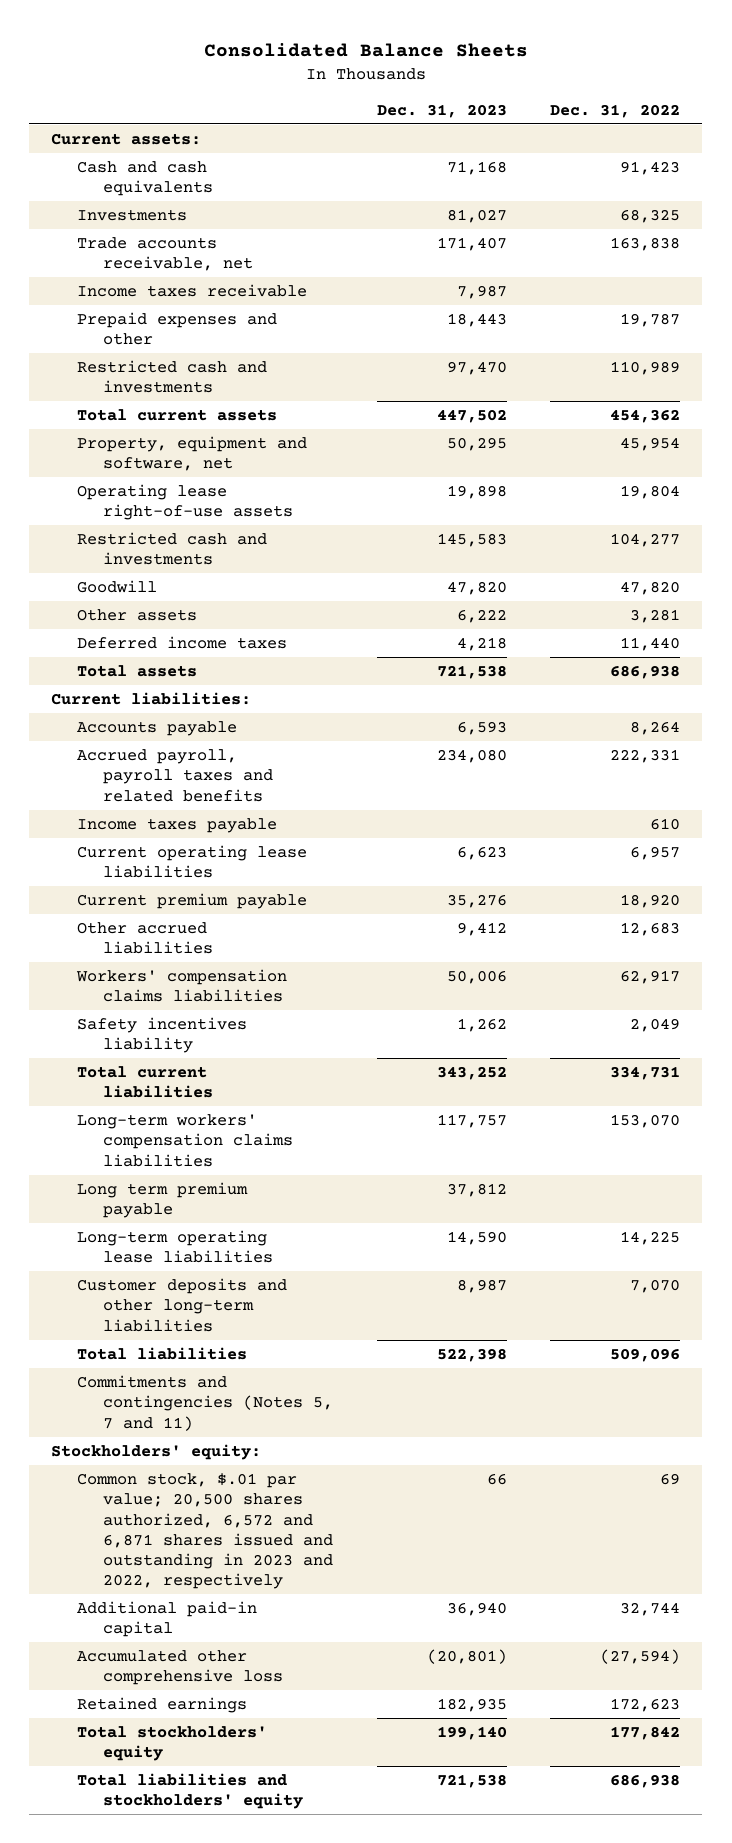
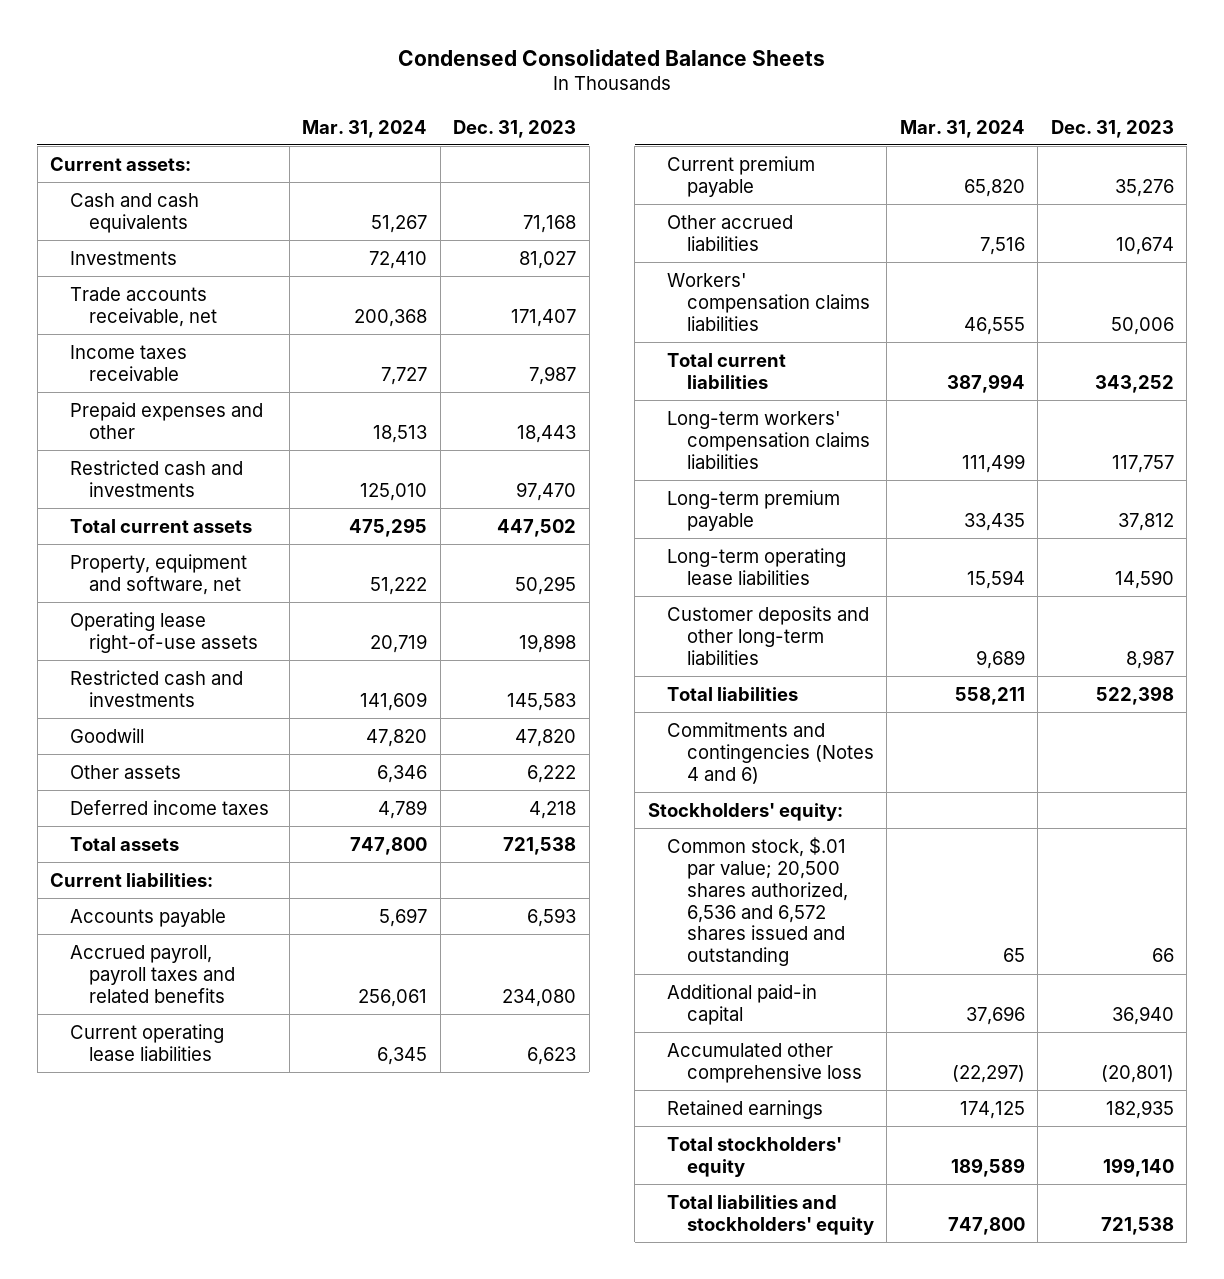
[203,42,528,57] Consolidated Balance Sheets -> [397,48,825,66] Condensed Consolidated Balance Sheets
[550,103,681,118] Dec. 31, 2022 -> none
none -> [302,119,428,138] Mar. 31, 2024
[77,817,278,833] Income taxes payable -> none
[456,921,507,936] 9,412 -> [1115,236,1174,255] 10,674
[77,1016,248,1054] Safety incentives liability -> none
[77,1181,249,1219] Long term premium payable -> [667,489,841,531] Long-term premium payable
[77,1374,333,1431] Commitments and contingencies (Notes 5, 7 and 11) -> [667,721,874,784] Commitments and contingencies (Notes 4 and 6)
[77,1472,333,1590] Common stock, $.01 par value; 20,500 shares authorized, 6,572 and 6,871 shares issued and outstanding in 2023 and 2022, respectively -> [667,836,848,967] Common stock, $.01 par value; 20,500 shares authorized, 6,536 and 6,572 shares issued and outstanding

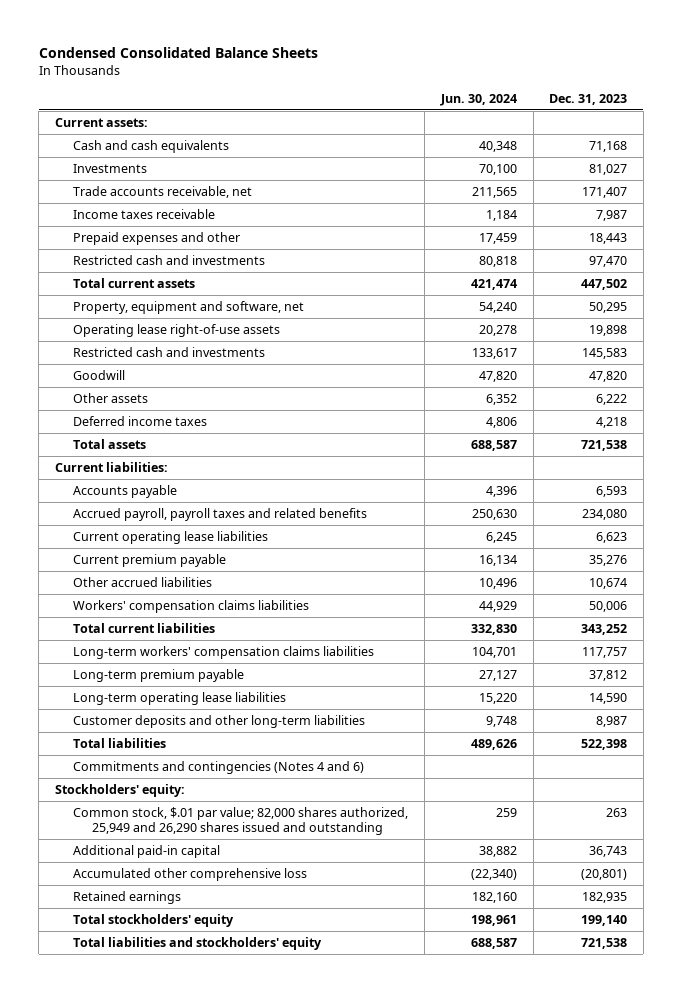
[302,119,428,138] Mar. 31, 2024 -> none
none -> [439,93,517,106] Jun. 30, 2024
[667,836,848,967] Common stock, $.01 par value; 20,500 shares authorized, 6,536 and 6,572 shares issued and outstanding -> [73,806,409,836] Common stock, $.01 par value; 82,000 shares authorized, 25,949 and 26,290 shares issued and outstanding
[1151,948,1174,963] 66 -> [606,807,628,817] 263
[1111,1005,1174,1025] 36,940 -> [589,845,628,857] 36,743

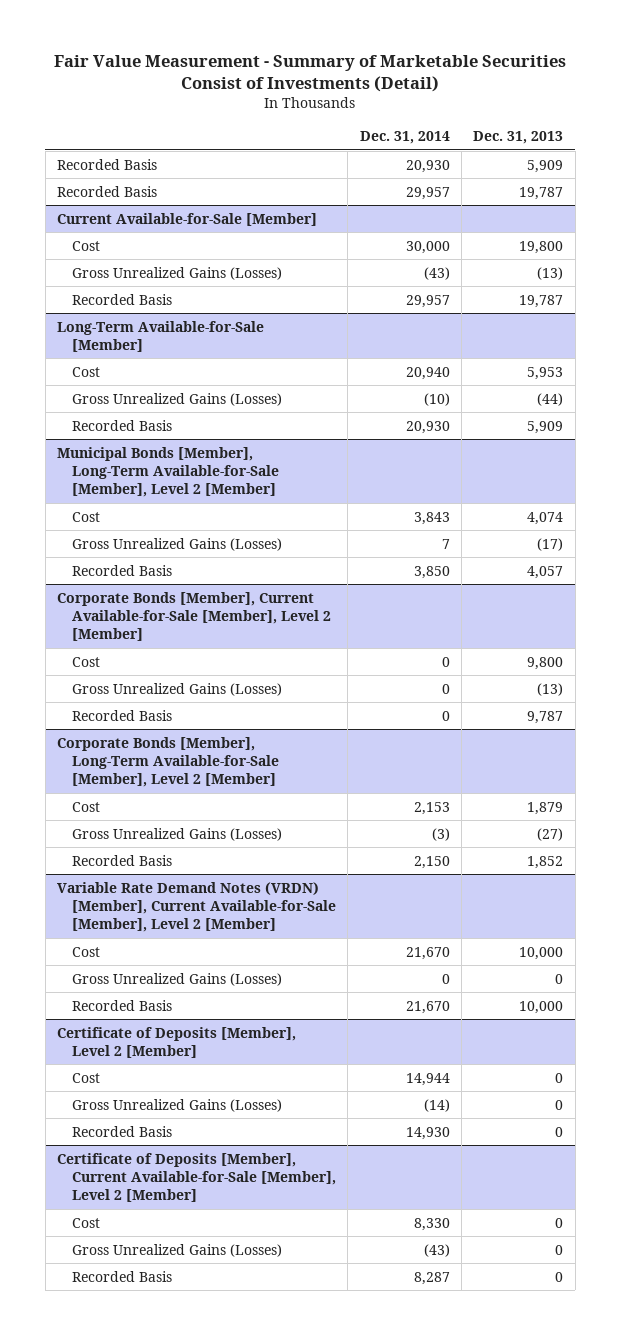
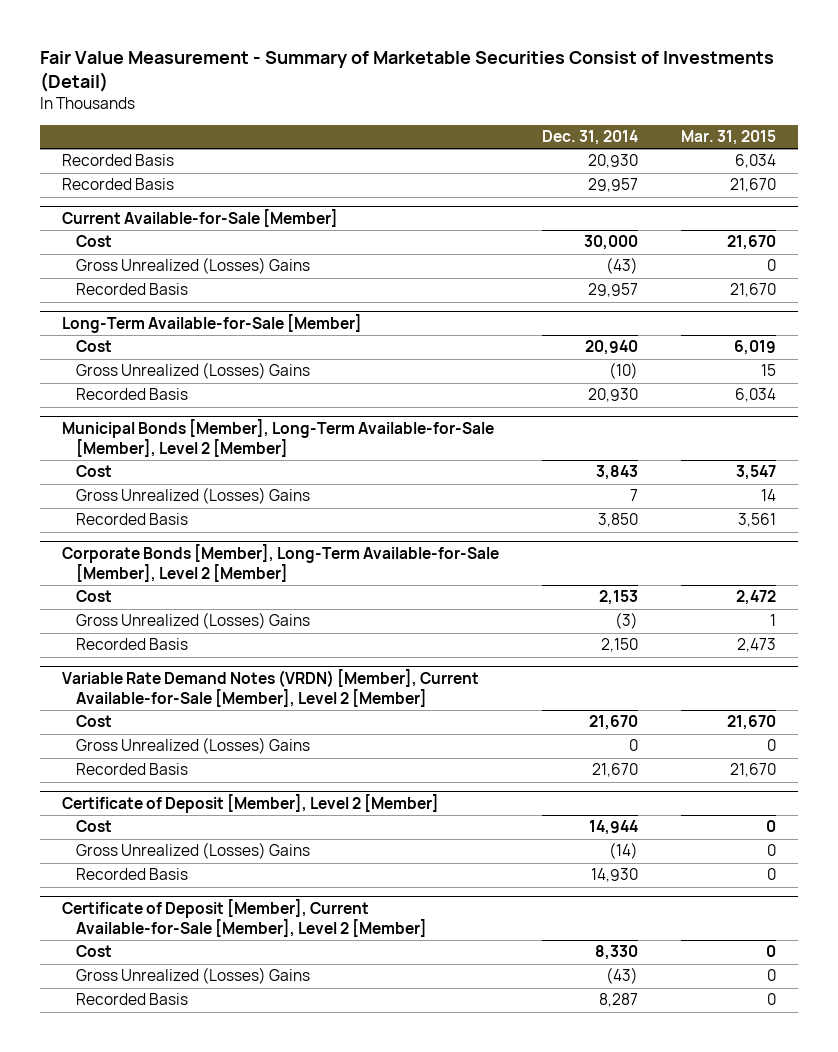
[473,131,564,145] Dec. 31, 2013 -> none
none -> [681,130,777,146] Mar. 31, 2015
[72,266,283,280] Gross Unrealized Gains (Losses) -> [75,257,310,275] Gross Unrealized (Losses) Gains
[72,392,283,406] Gross Unrealized Gains (Losses) -> [75,362,310,380] Gross Unrealized (Losses) Gains
[72,537,283,551] Gross Unrealized Gains (Losses) -> [75,487,310,505] Gross Unrealized (Losses) Gains
[56,591,332,642] Corporate Bonds [Member], Current Available-for-Sale [Member], Level 2 [Member] -> none
[72,656,101,667] Cost -> none
[72,682,283,696] Gross Unrealized Gains (Losses) -> none
[72,709,173,721] Recorded Basis -> none
[72,827,283,841] Gross Unrealized Gains (Losses) -> [75,612,310,630] Gross Unrealized (Losses) Gains
[72,972,283,986] Gross Unrealized Gains (Losses) -> [75,737,310,755] Gross Unrealized (Losses) Gains
[56,1026,296,1058] Certificate of Deposits [Member], Level 2 [Member] -> [61,794,439,814] Certificate of Deposit [Member], Level 2 [Member]
[72,1098,283,1112] Gross Unrealized Gains (Losses) -> [75,842,310,860] Gross Unrealized (Losses) Gains
[56,1152,337,1203] Certificate of Deposits [Member], Current Available-for-Sale [Member], Level 2 [Member] -> [61,899,427,937] Certificate of Deposit [Member], Current Available-for-Sale [Member], Level 2 [Member]
[72,1243,283,1257] Gross Unrealized Gains (Losses) -> [75,967,310,985] Gross Unrealized (Losses) Gains

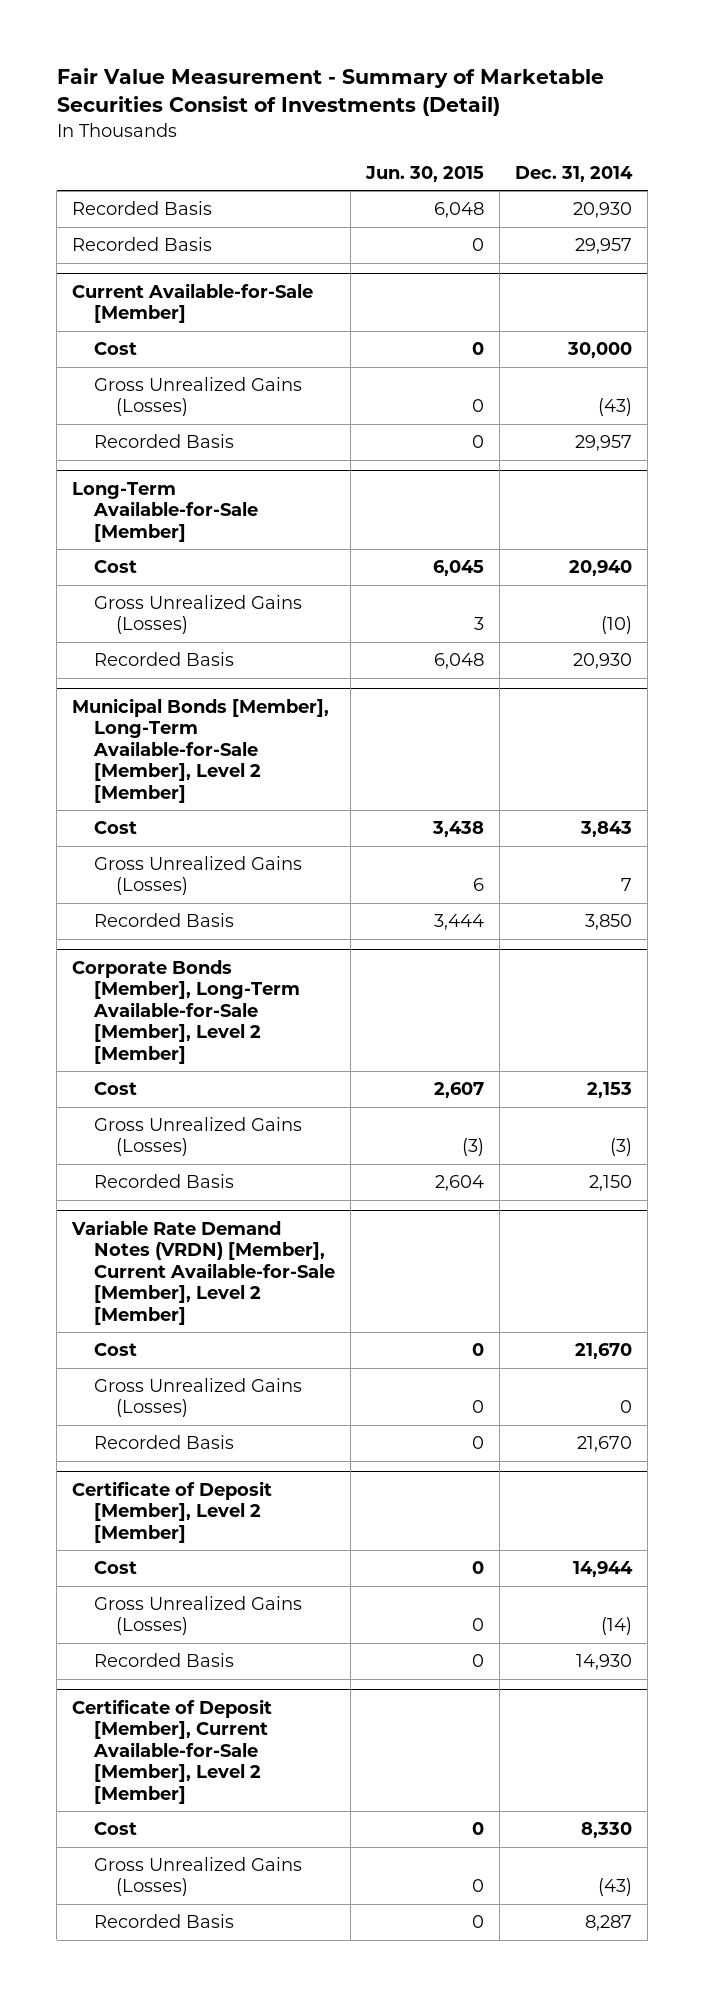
[681,130,777,146] Mar. 31, 2015 -> none
none -> [365,165,485,182] Jun. 30, 2015
[75,257,310,275] Gross Unrealized (Losses) Gains -> [93,377,302,417] Gross Unrealized Gains (Losses)
[75,362,310,380] Gross Unrealized (Losses) Gains -> [93,595,302,635] Gross Unrealized Gains (Losses)
[75,487,310,505] Gross Unrealized (Losses) Gains -> [93,856,302,896] Gross Unrealized Gains (Losses)
[75,612,310,630] Gross Unrealized (Losses) Gains -> [93,1117,302,1157] Gross Unrealized Gains (Losses)
[75,737,310,755] Gross Unrealized (Losses) Gains -> [93,1378,302,1418] Gross Unrealized Gains (Losses)
[75,842,310,860] Gross Unrealized (Losses) Gains -> [93,1596,302,1636] Gross Unrealized Gains (Losses)
[75,967,310,985] Gross Unrealized (Losses) Gains -> [93,1857,302,1897] Gross Unrealized Gains (Losses)

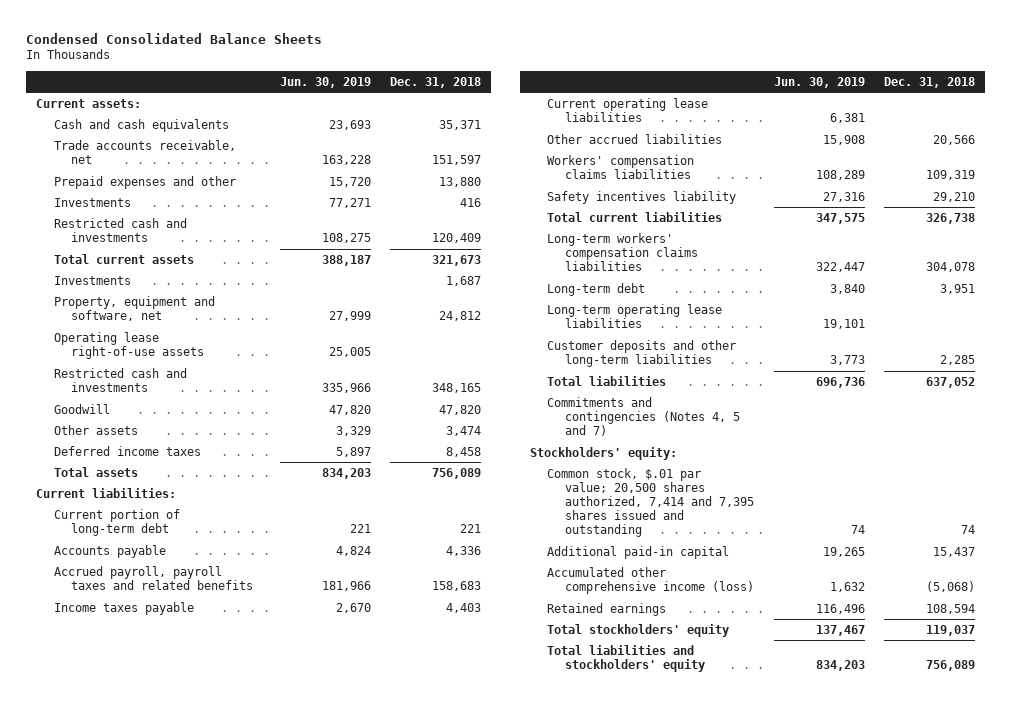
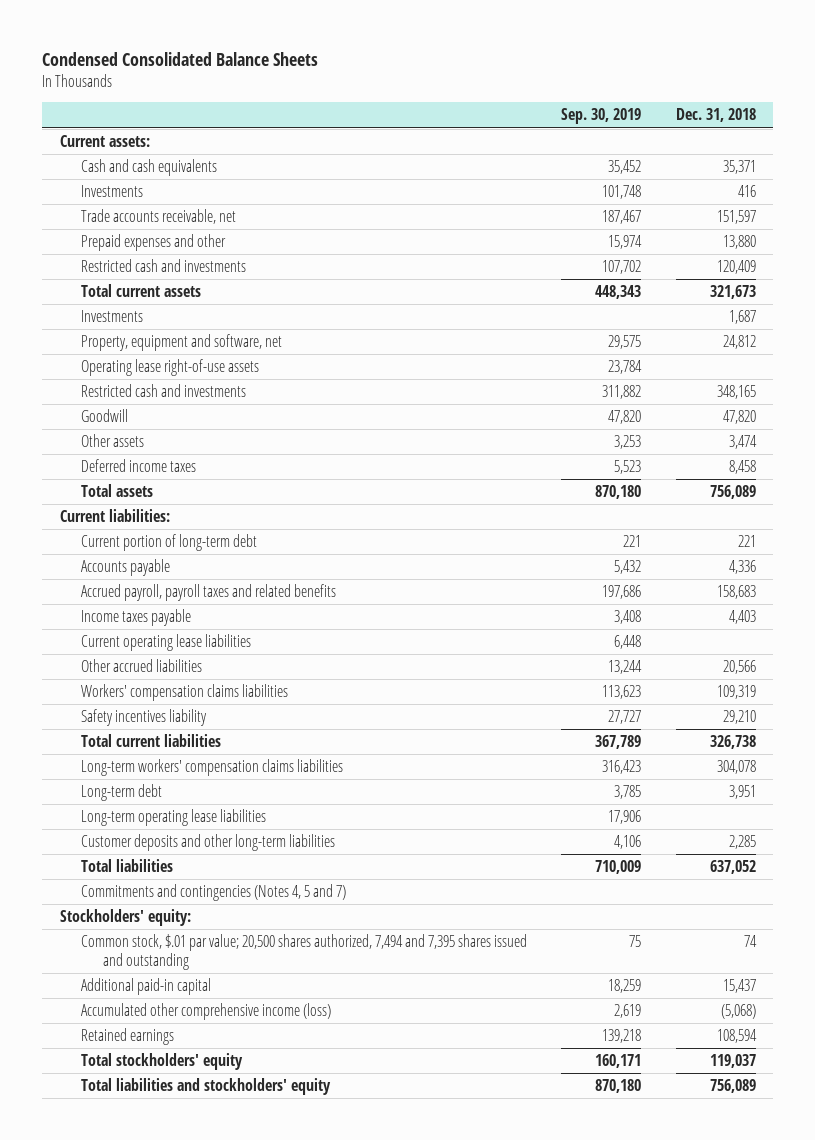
[279,76,371,88] Jun. 30, 2019 -> none
none -> [561,108,642,125] Sep. 30, 2019
[53,197,131,207] Investments -> [81,185,144,198] Investments
[547,467,755,538] Common stock, $.01 par value; 20,500 shares authorized, 7,414 and 7,395 shares issued and outstanding -> [81,934,528,970] Common stock, $.01 par value; 20,500 shares authorized, 7,494 and 7,395 shares issued and outstanding

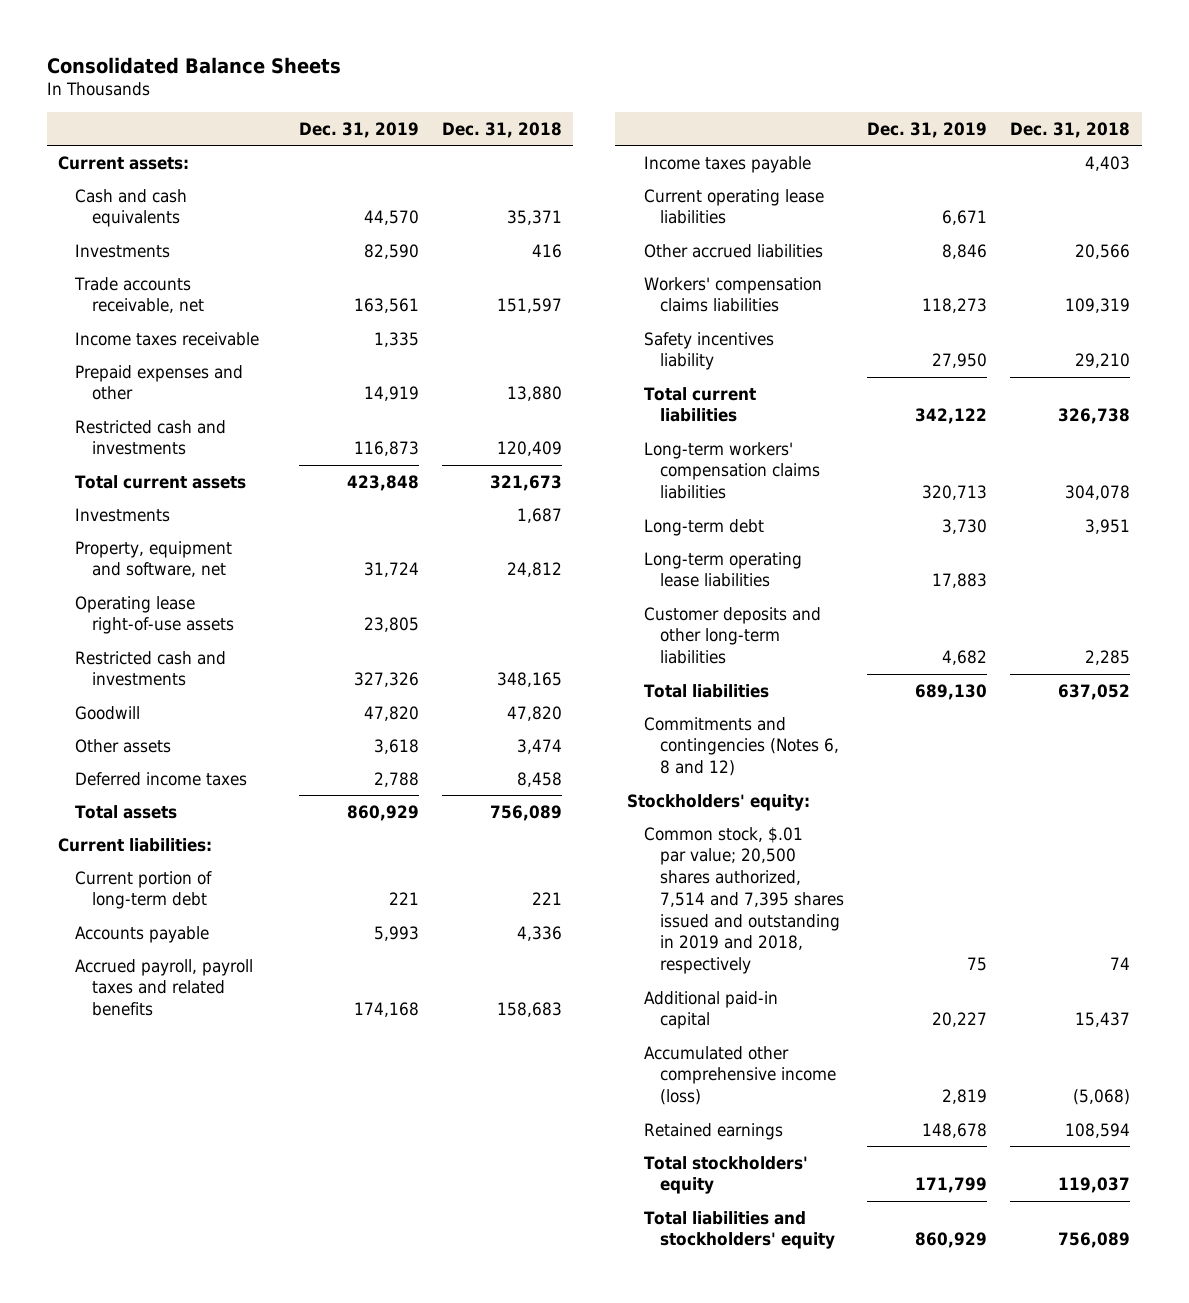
[42,52,319,67] Condensed Consolidated Balance Sheets -> [46,56,341,74] Consolidated Balance Sheets
[561,108,642,125] Sep. 30, 2019 -> none
none -> [298,121,419,138] Dec. 31, 2019
none -> [74,331,259,346] Income taxes receivable
[81,884,347,902] Commitments and contingencies (Notes 4, 5 and 7) -> [643,716,840,777] Commitments and contingencies (Notes 6, 8 and 12)
[81,934,528,970] Common stock, $.01 par value; 20,500 shares authorized, 7,494 and 7,395 shares issued and outstanding -> [643,826,845,975] Common stock, $.01 par value; 20,500 shares authorized, 7,514 and 7,395 shares issued and outstanding in 2019 and 2018, respectively

